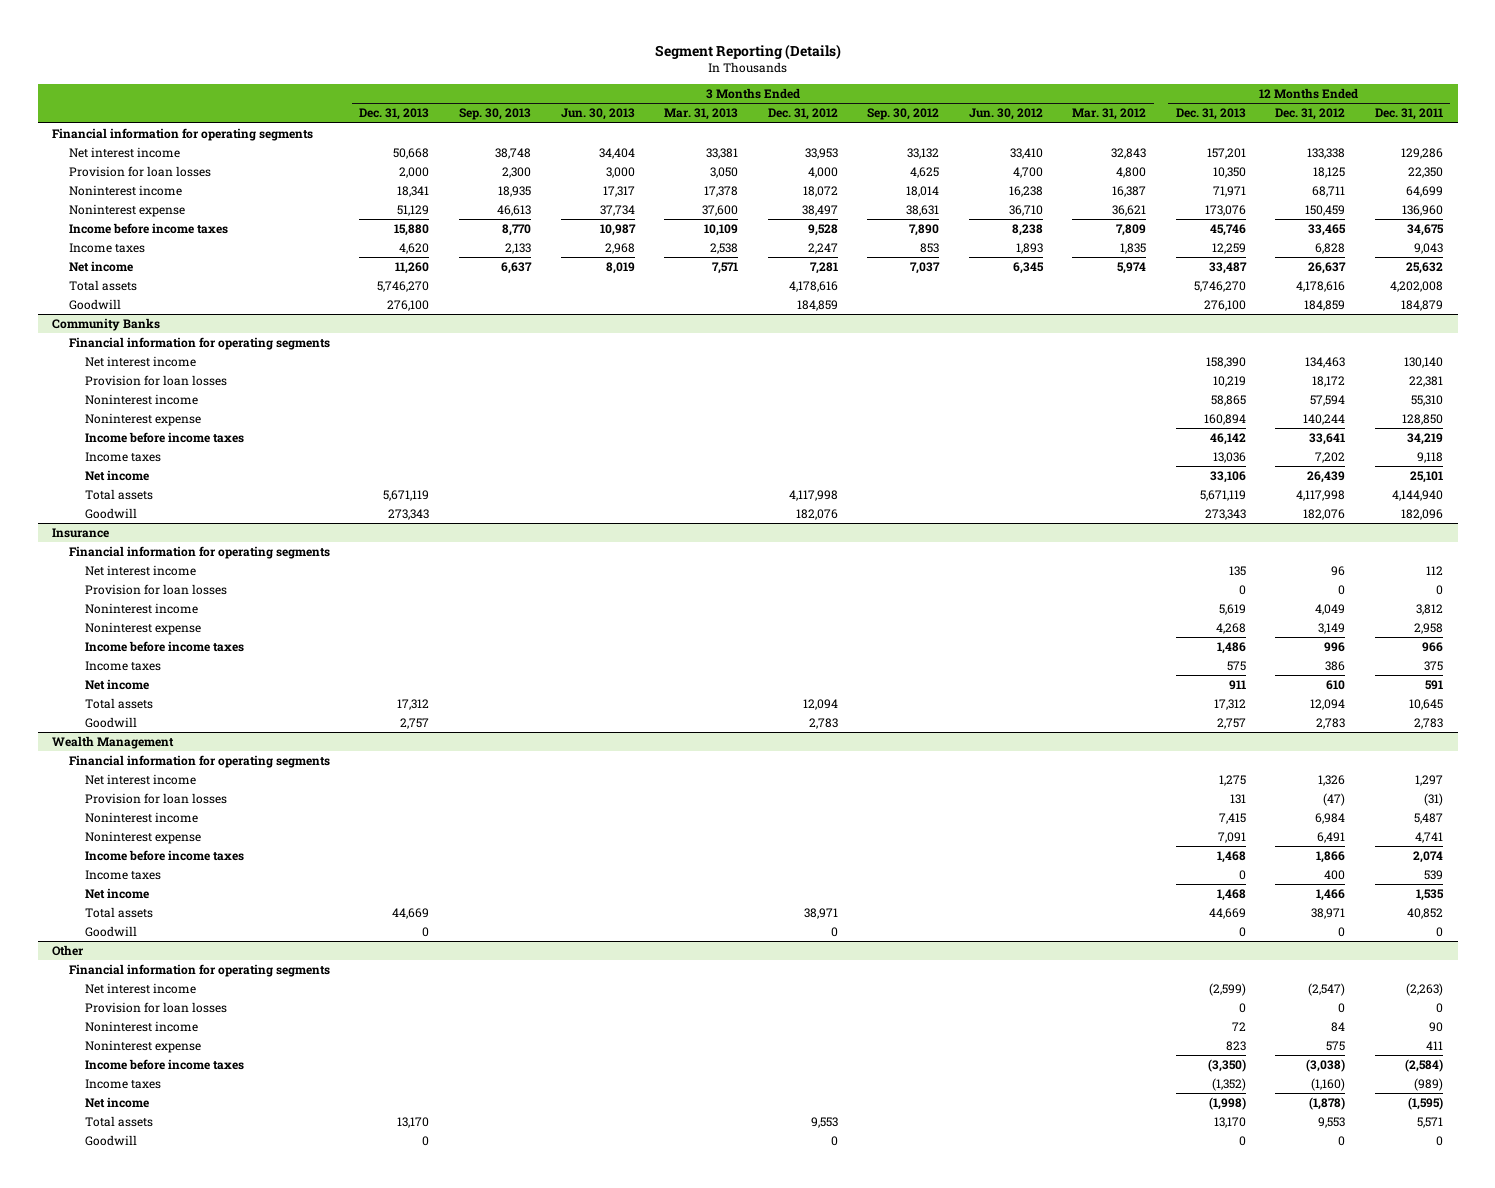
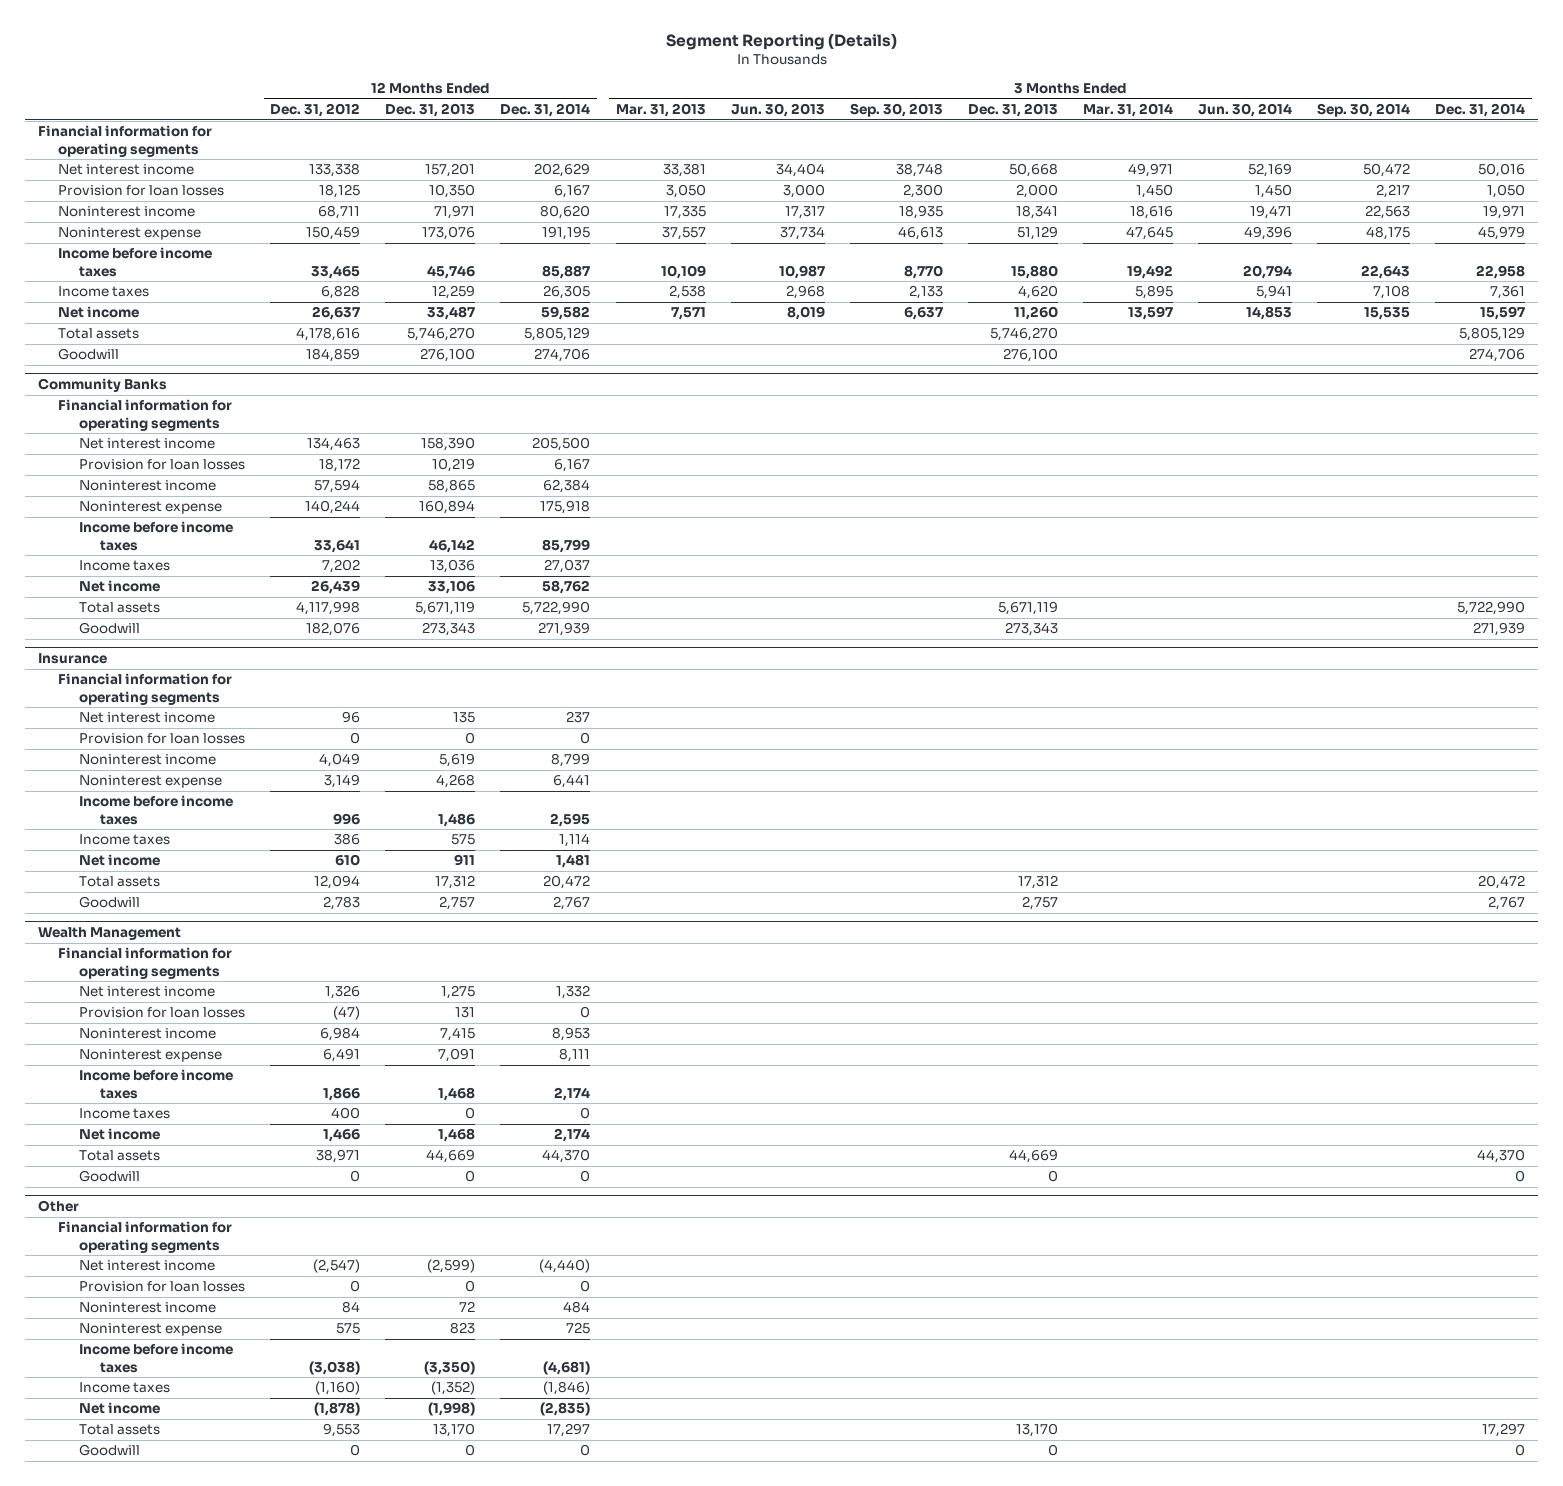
[767,108,838,121] Dec. 31, 2012 -> none
[867,108,940,121] Sep. 30, 2012 -> none
[968,108,1043,121] Jun. 30, 2012 -> none
[1072,108,1147,121] Mar. 31, 2012 -> none
[1374,108,1443,121] Dec. 31, 2011 -> none
none -> [500,103,591,118] Dec. 31, 2014
none -> [1082,103,1173,118] Mar. 31, 2014
none -> [1198,103,1293,118] Jun. 30, 2014
none -> [1317,103,1411,118] Sep. 30, 2014
none -> [1435,103,1526,118] Dec. 31, 2014
[704,185,739,197] 17,378 -> [663,206,706,220] 17,335
[702,204,739,216] 37,600 -> [661,227,706,241] 37,557

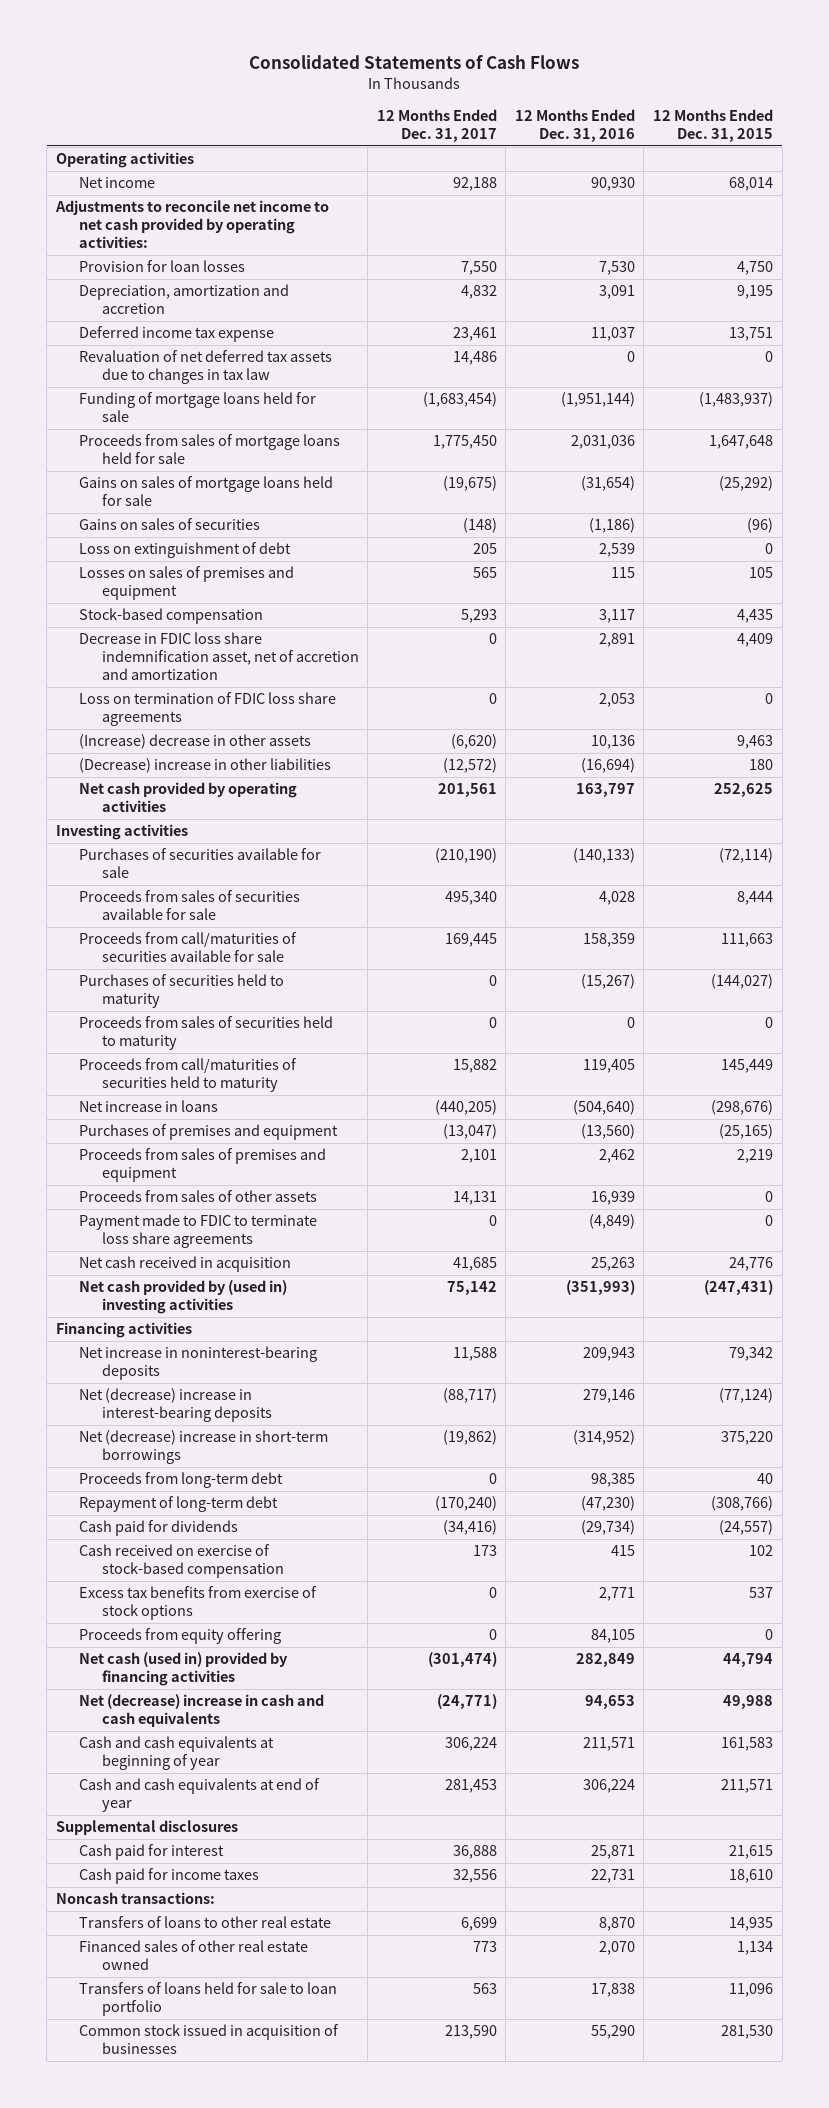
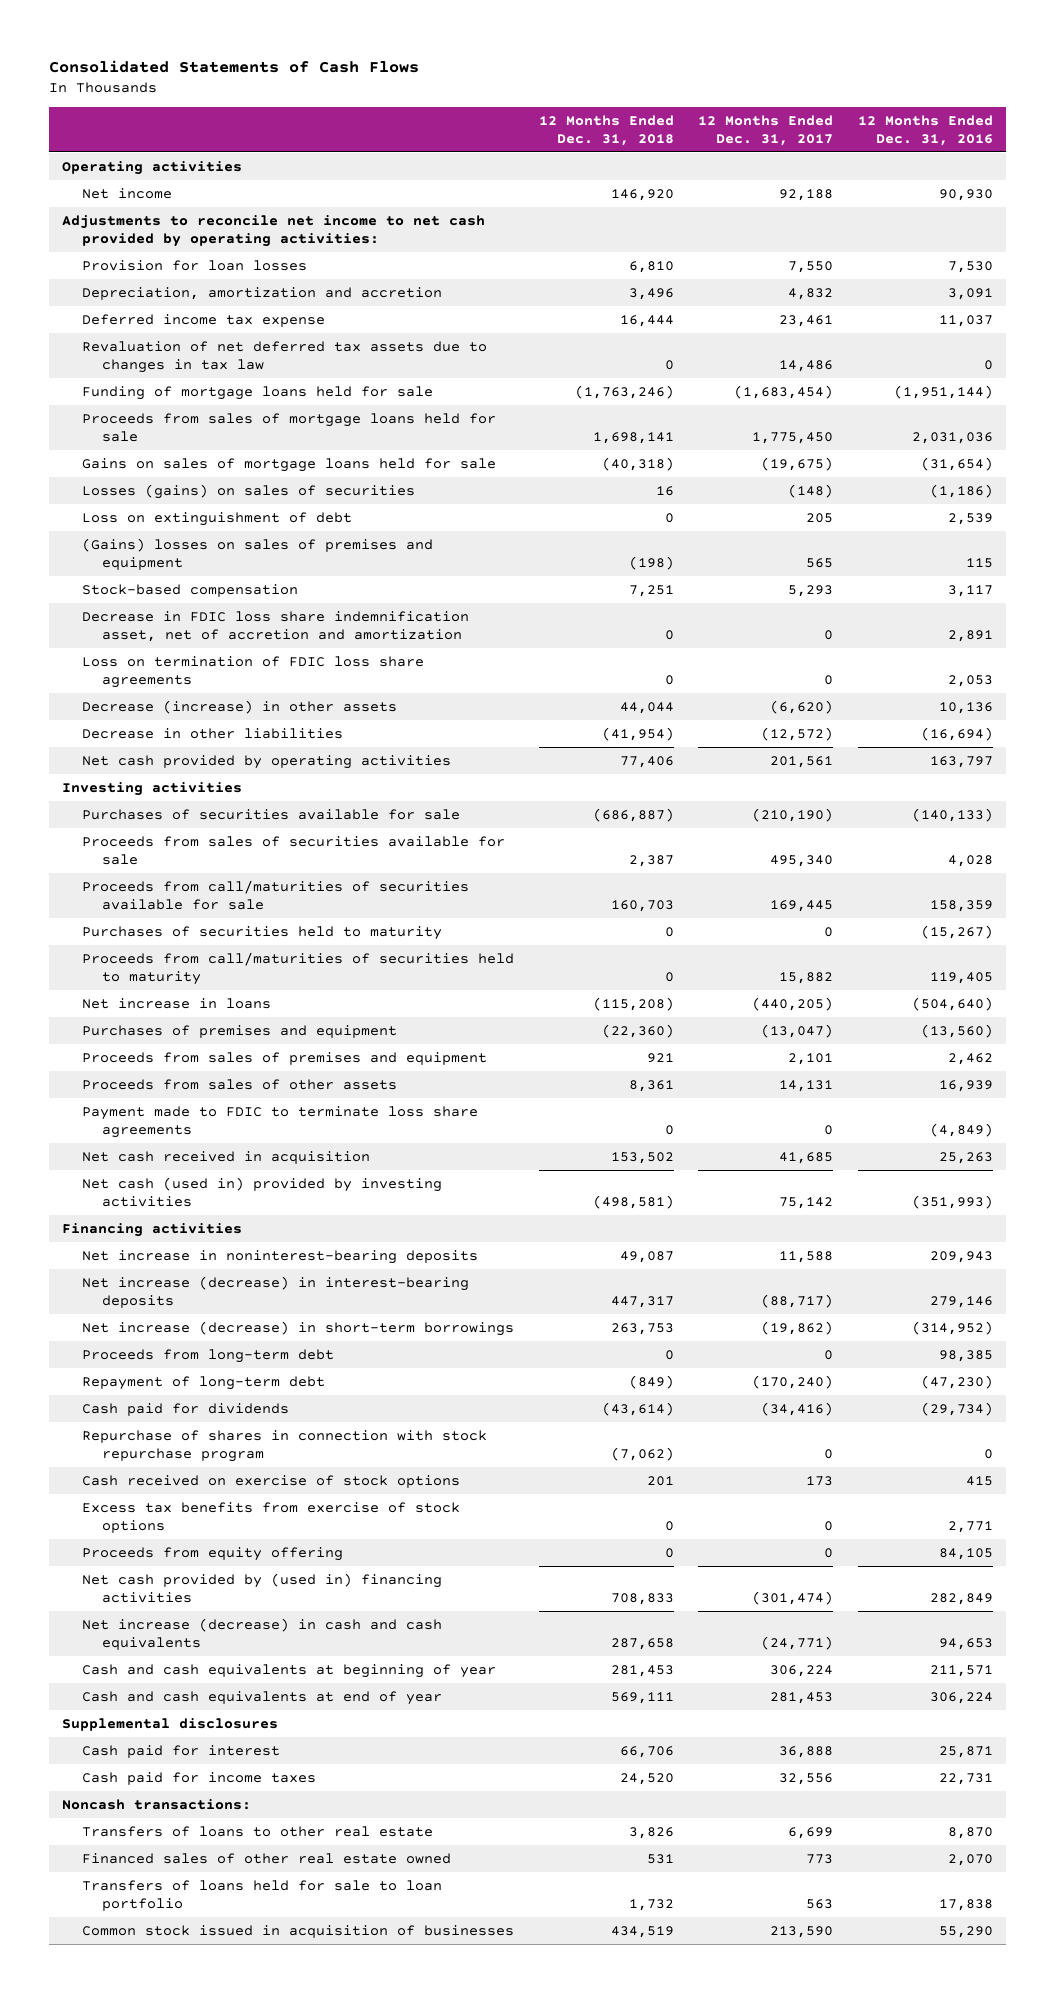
[652,108,773,143] 12 Months Ended Dec. 31, 2015 -> none
none -> [538,114,674,146] 12 Months Ended Dec. 31, 2018
[78,518,260,531] Gains on sales of securities -> [81,483,415,499] Losses (gains) on sales of securities
[78,566,294,601] Losses on sales of premises and equipment -> [81,537,433,570] (Gains) losses on sales of premises and equipment
[78,734,311,750] (Increase) decrease in other assets -> [81,699,397,714] Decrease (increase) in other assets
[78,758,331,774] (Decrease) increase in other liabilities -> [81,727,343,739] Decrease in other liabilities
[78,1016,333,1051] Proceeds from sales of securities held to maturity -> none
[78,1280,287,1315] Net cash provided by (used in) investing activities -> [81,1176,442,1207] Net cash (used in) provided by investing activities
[78,1388,272,1423] Net (decrease) increase in interest-bearing deposits -> [81,1275,469,1308] Net increase (decrease) in interest-bearing deposits
[78,1430,328,1465] Net (decrease) increase in short-term borrowings -> [81,1320,514,1336] Net increase (decrease) in short-term borrowings
none -> [81,1429,487,1462] Repurchase of shares in connection with stock repurchase program
[78,1544,284,1579] Cash received on exercise of stock-based compensation -> [81,1474,460,1488] Cash received on exercise of stock options
[78,1652,288,1687] Net cash (used in) provided by financing activities -> [81,1572,442,1603] Net cash provided by (used in) financing activities
[78,1694,324,1728] Net (decrease) increase in cash and cash equivalents -> [81,1617,442,1650] Net increase (decrease) in cash and cash equivalents

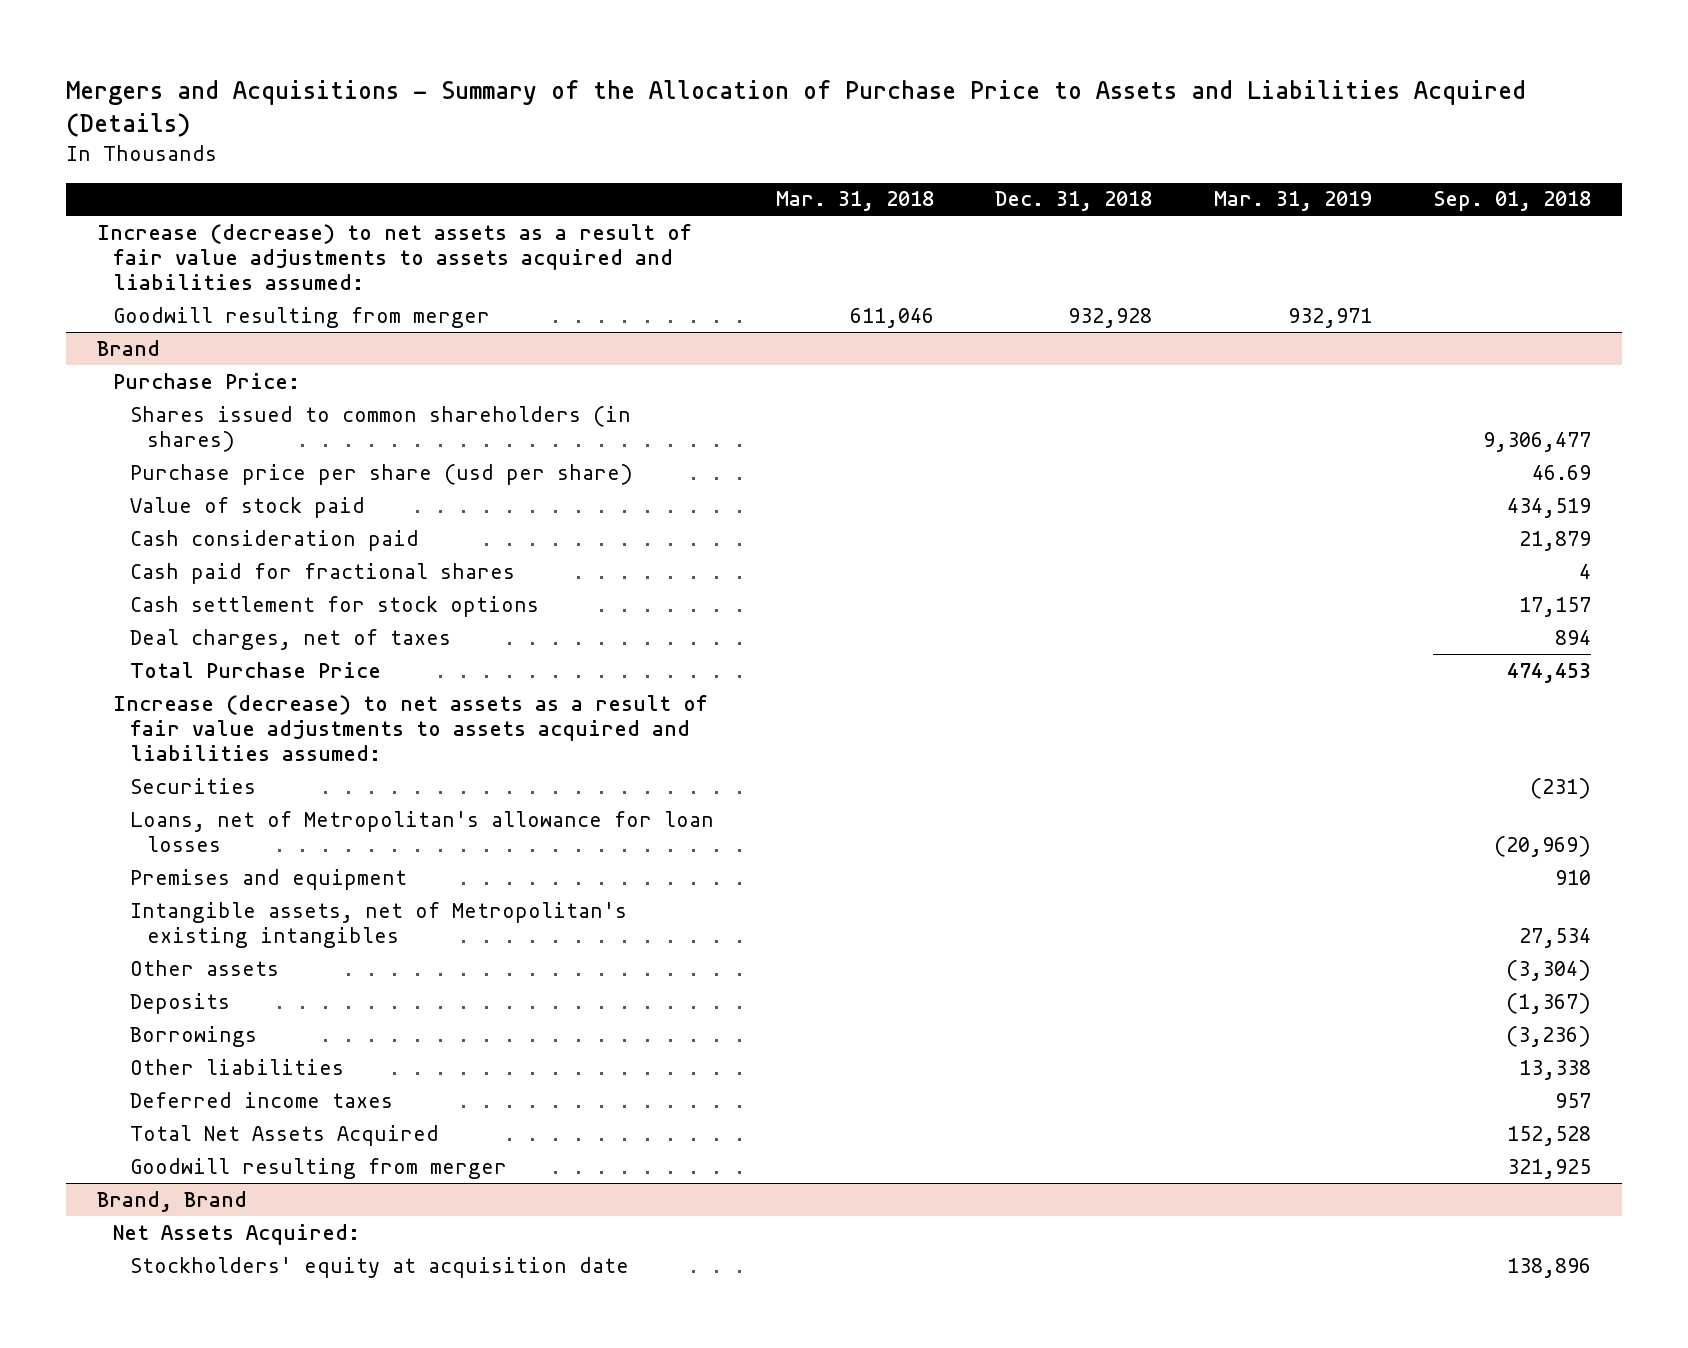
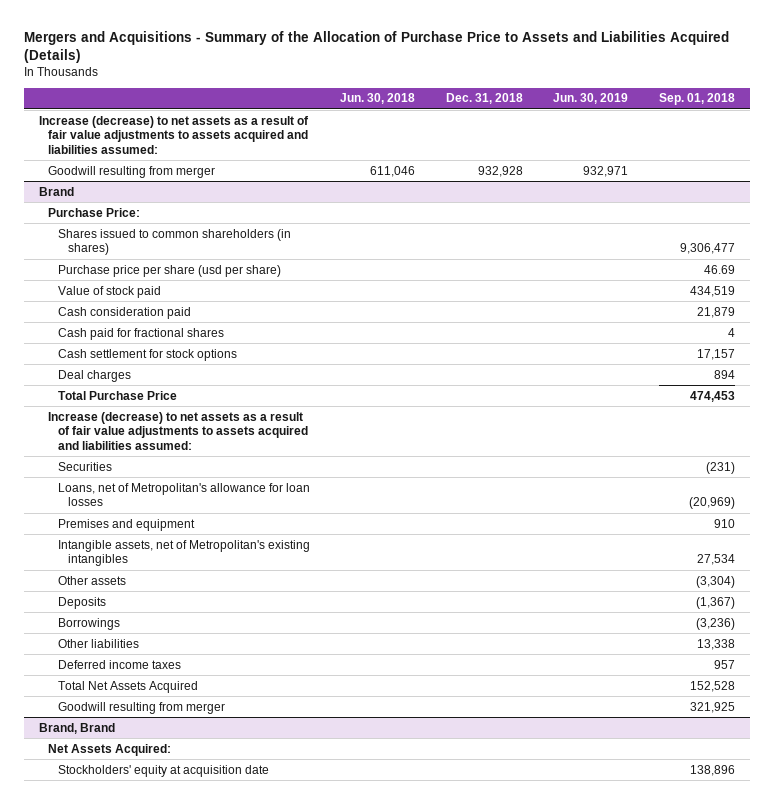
[775,191,934,212] Mar. 31, 2018 -> none
[1213,191,1372,212] Mar. 31, 2019 -> none
none -> [340,93,416,105] Jun. 30, 2018
none -> [553,93,629,105] Jun. 30, 2019
[130,628,452,650] Deal charges, net of taxes -> [57,369,131,382] Deal charges

